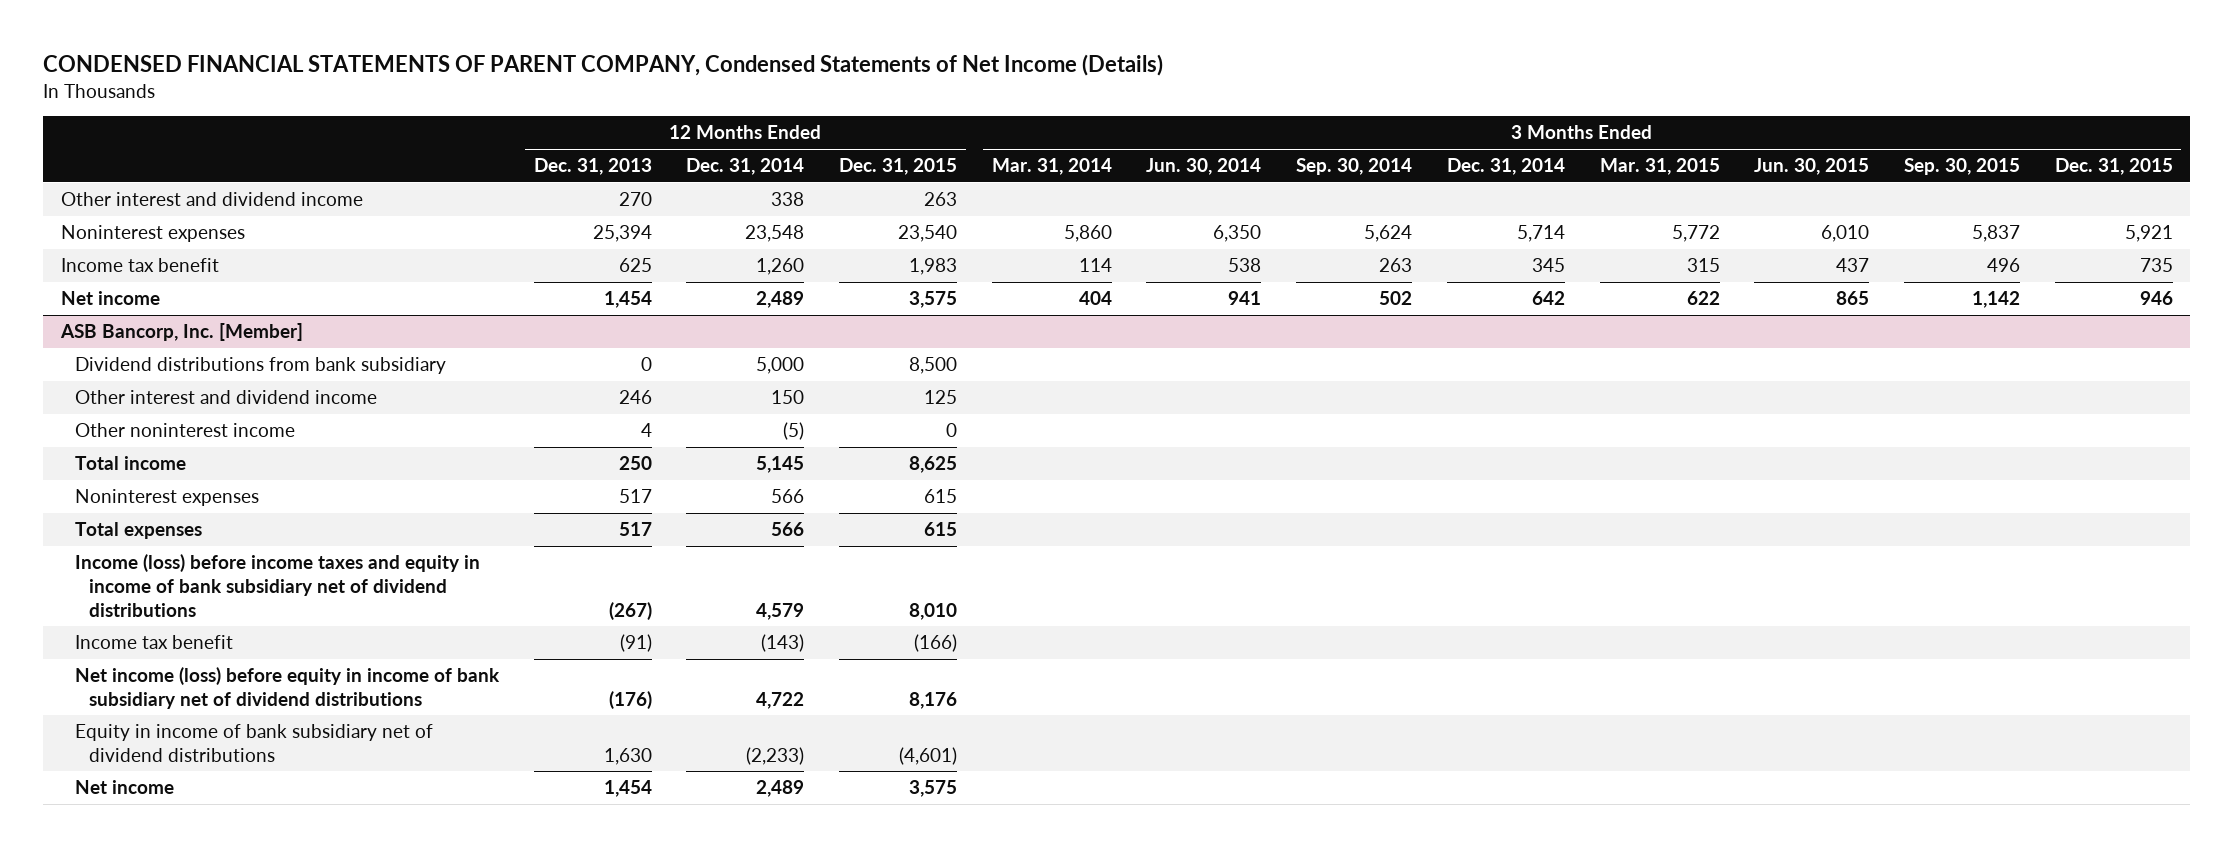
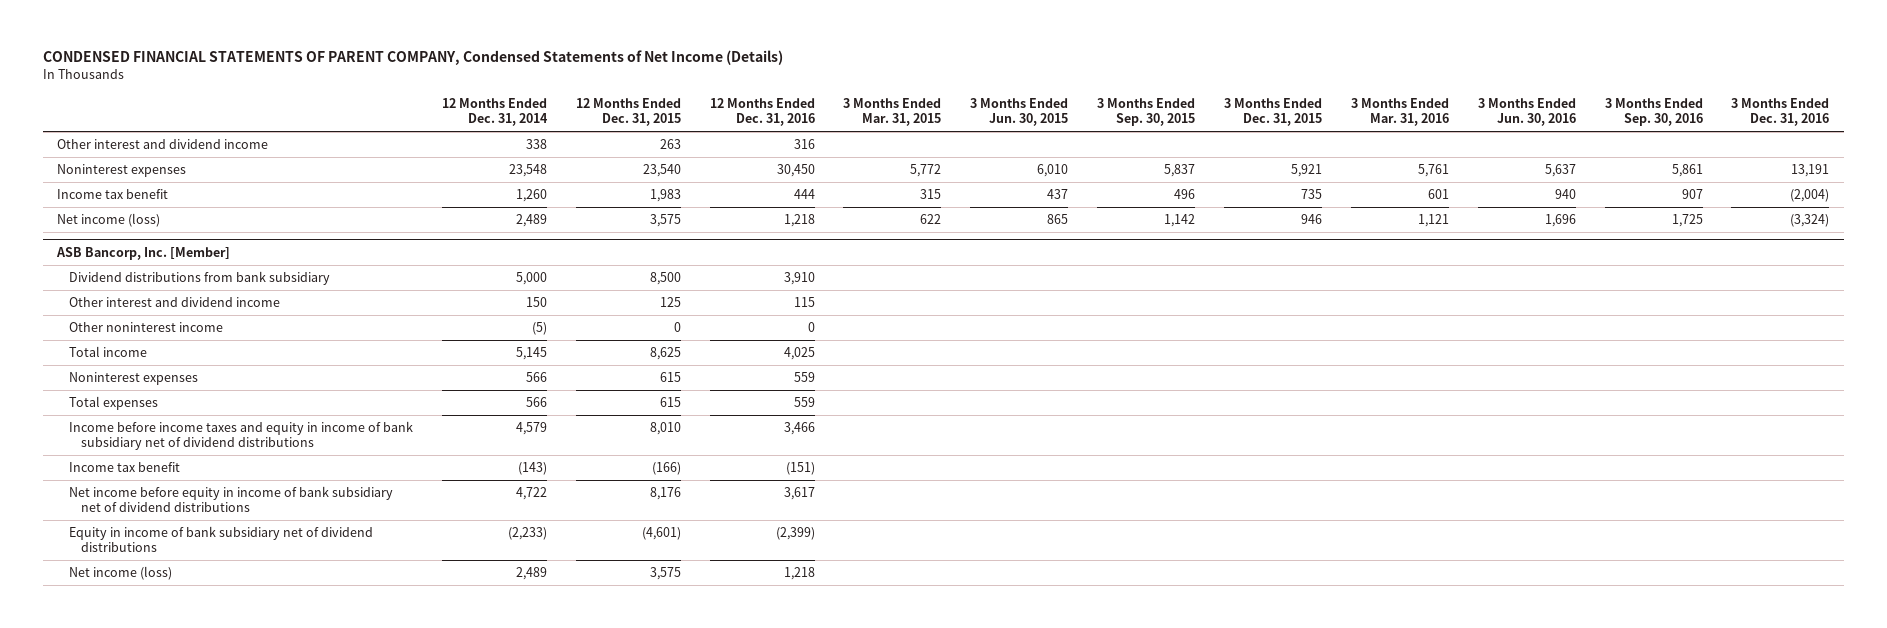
[533,158,652,176] Dec. 31, 2013 -> none
[991,158,1112,176] Mar. 31, 2014 -> none
[1146,158,1262,176] Jun. 30, 2014 -> none
[1296,158,1413,176] Sep. 30, 2014 -> none
[1446,158,1565,176] Dec. 31, 2014 -> none
none -> [709,98,815,127] 12 Months Ended Dec. 31, 2016
none -> [1350,98,1449,127] 3 Months Ended Mar. 31, 2016
none -> [1477,98,1576,127] 3 Months Ended Jun. 30, 2016
none -> [1604,98,1703,127] 3 Months Ended Sep. 30, 2016
none -> [1731,98,1830,127] 3 Months Ended Dec. 31, 2016
[60,291,160,306] Net income -> [57,212,161,227] Net income (loss)
[74,554,480,617] Income (loss) before income taxes and equity in income of bank subsidiary net of dividend distributions -> [69,420,414,451] Income before income taxes and equity in income of bank subsidiary net of dividend distributions
[74,667,500,709] Net income (loss) before equity in income of bank subsidiary net of dividend distributions -> [69,485,394,513] Net income before equity in income of bank subsidiary net of dividend distributions
[74,780,174,795] Net income -> [69,565,173,580] Net income (loss)

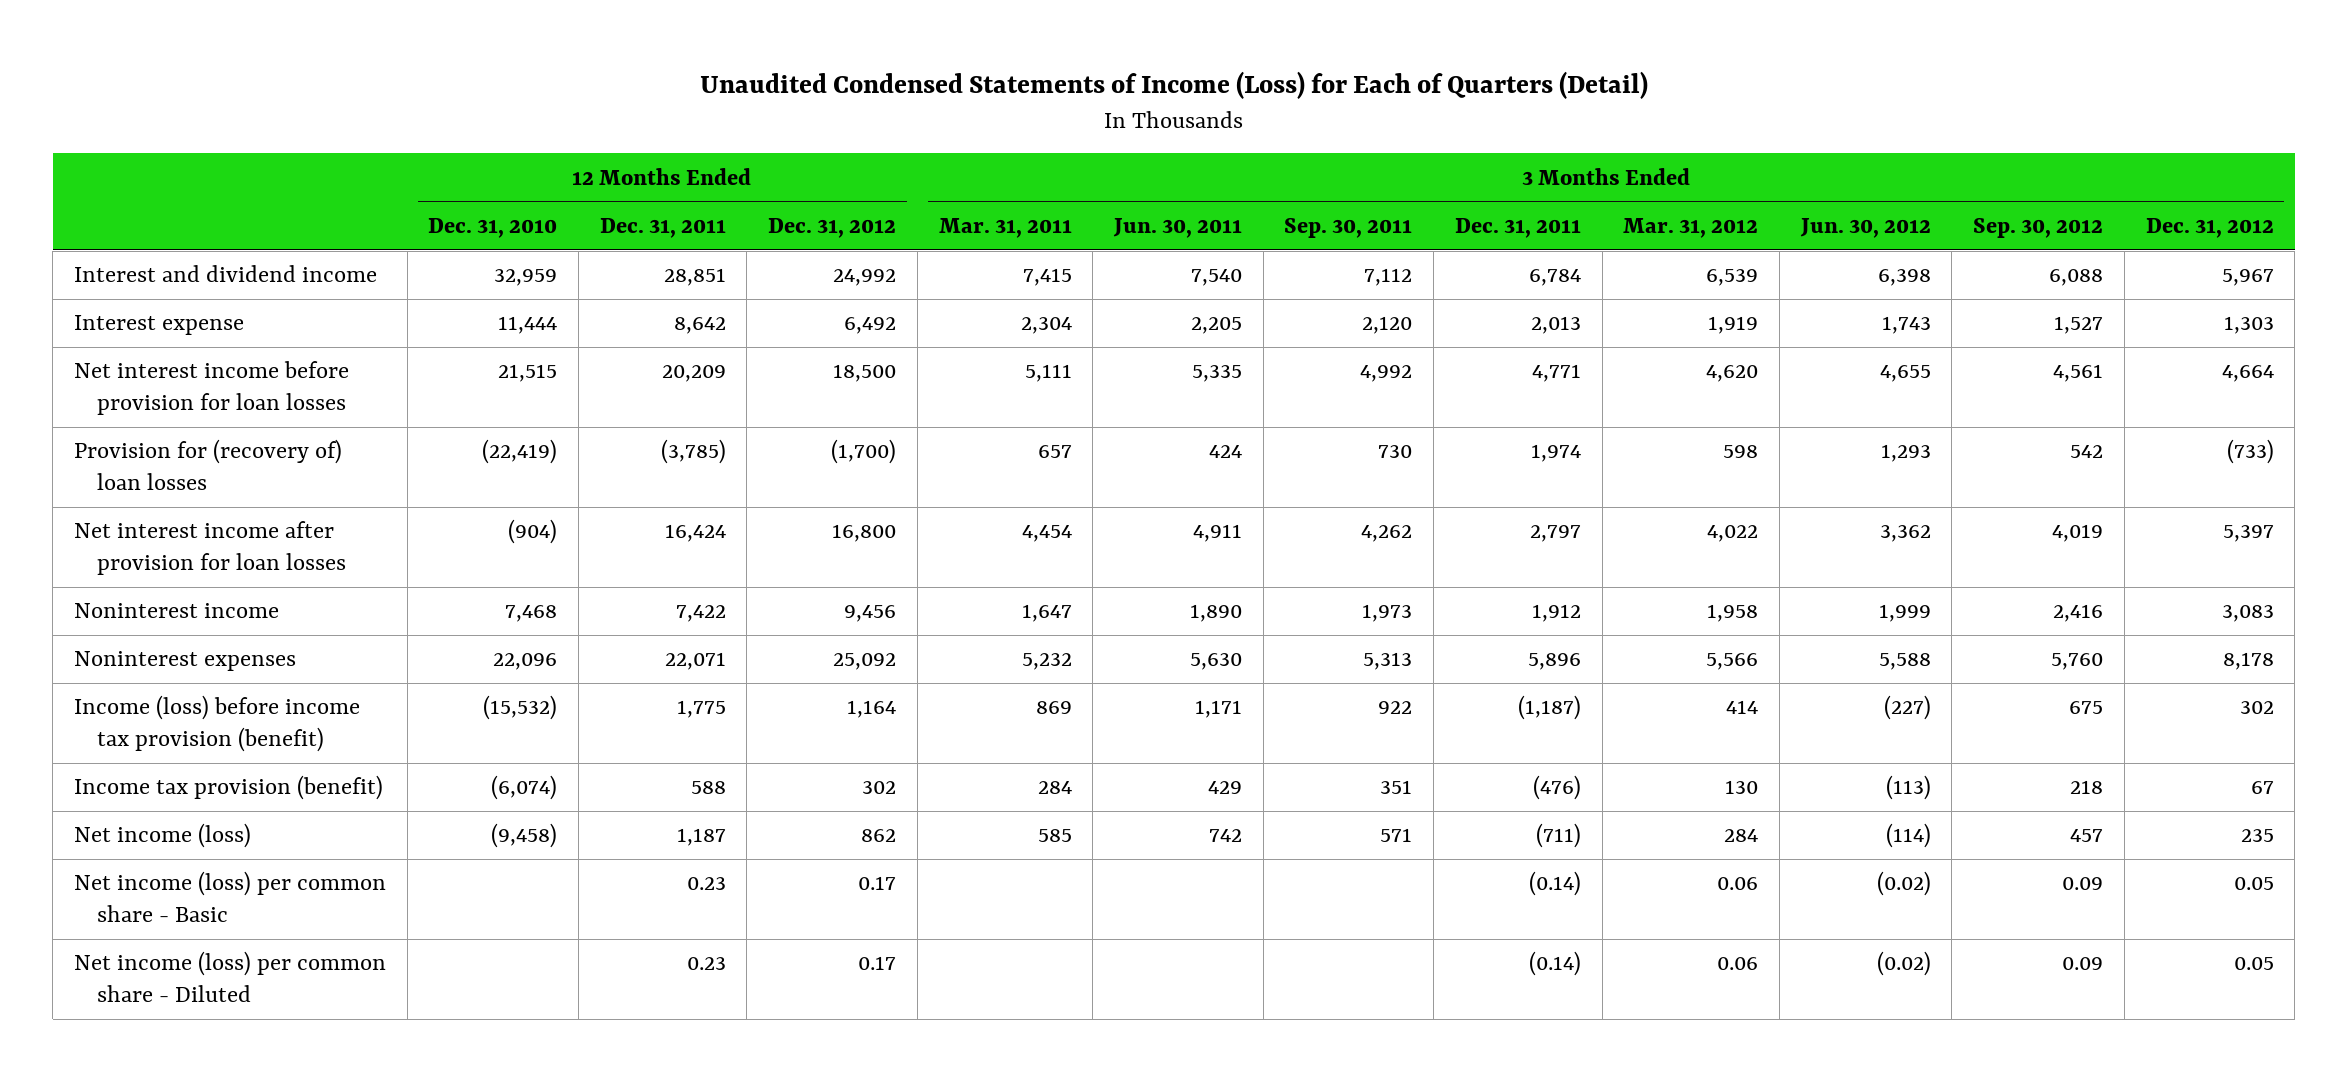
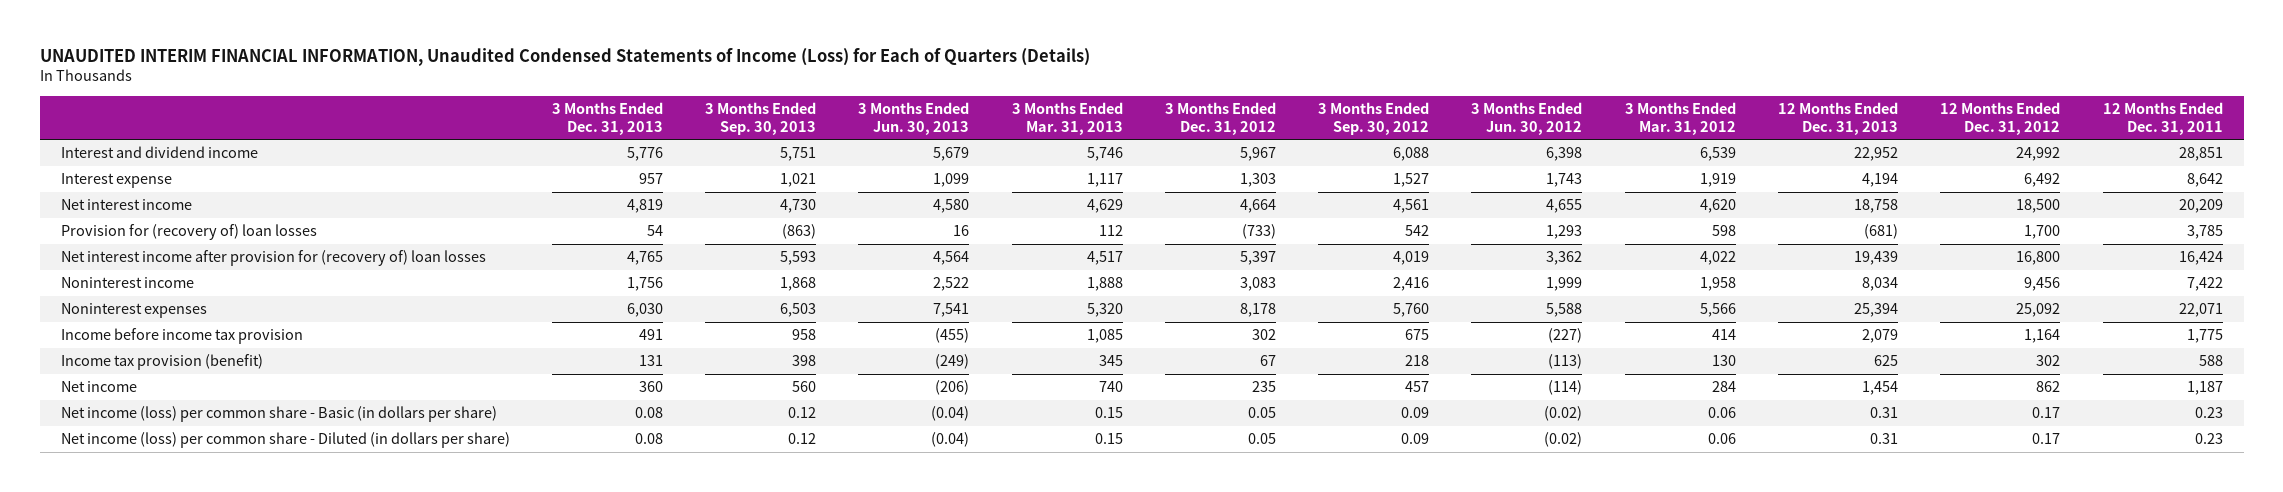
[699,70,1648,99] Unaudited Condensed Statements of Income (Loss) for Each of Quarters (Detail) -> [39,47,1090,66] UNAUDITED INTERIM FINANCIAL INFORMATION, Unaudited Condensed Statements of Income (Loss) for Each of Quarters (Details)
[428,217,558,238] Dec. 31, 2010 -> none
[938,217,1072,238] Mar. 31, 2011 -> none
[1112,217,1242,238] Jun. 30, 2011 -> none
[1284,217,1413,238] Sep. 30, 2011 -> none
[1454,217,1581,238] Dec. 31, 2011 -> none
none -> [551,101,663,135] 3 Months Ended Dec. 31, 2013
none -> [705,101,817,135] 3 Months Ended Sep. 30, 2013
none -> [858,101,970,135] 3 Months Ended Jun. 30, 2013
none -> [1011,101,1123,135] 3 Months Ended Mar. 31, 2013
none -> [1778,101,1899,135] 12 Months Ended Dec. 31, 2013
[73,361,349,415] Net interest income before provision for loan losses -> [60,199,192,211] Net interest income
[660,439,726,465] (3,785) -> [2186,225,2223,240] 3,785
[831,439,897,465] (1,700) -> [2024,225,2061,240] 1,700
[73,521,347,575] Net interest income after provision for loan losses -> [60,250,486,267] Net interest income after provision for (recovery of) loan losses
[73,695,360,752] Income (loss) before income tax provision (benefit) -> [60,328,303,345] Income before income tax provision
[73,823,251,849] Net income (loss) -> [60,381,137,393] Net income
[73,871,386,922] Net income (loss) per common share - Basic -> [60,406,497,423] Net income (loss) per common share - Basic (in dollars per share)
[73,951,386,1002] Net income (loss) per common share - Diluted -> [60,432,510,449] Net income (loss) per common share - Diluted (in dollars per share)

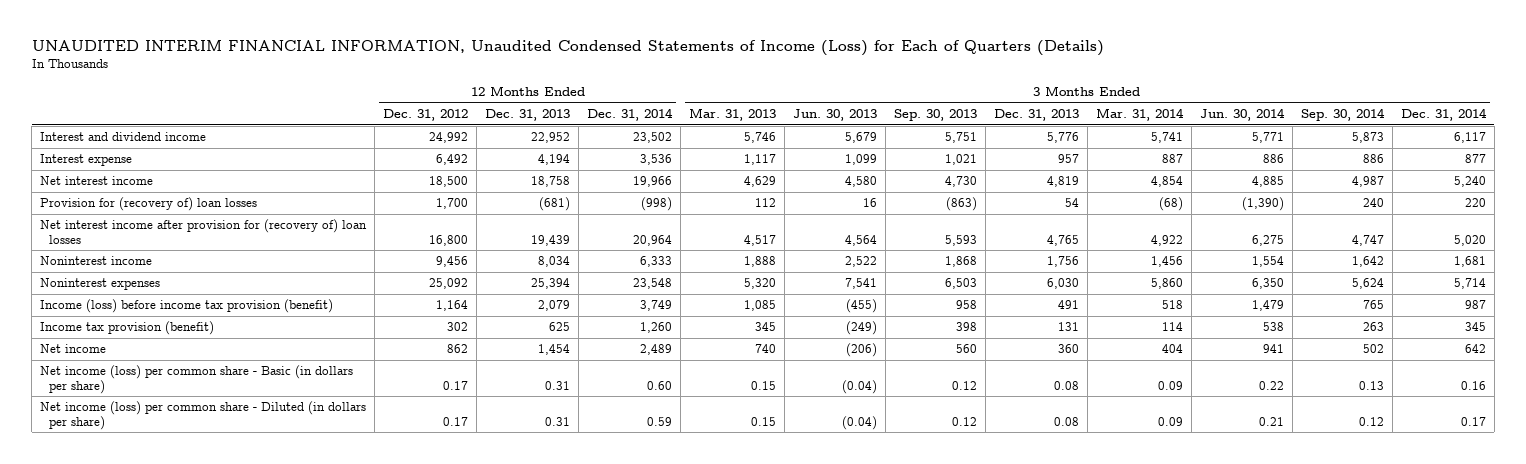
[1164,101,1276,135] 3 Months Ended Dec. 31, 2012 -> none
[1318,101,1430,135] 3 Months Ended Sep. 30, 2012 -> none
[1471,101,1583,135] 3 Months Ended Jun. 30, 2012 -> none
[1624,101,1736,135] 3 Months Ended Mar. 31, 2012 -> none
[2102,101,2223,135] 12 Months Ended Dec. 31, 2011 -> none
none -> [587,108,674,122] Dec. 31, 2014
none -> [1095,108,1184,122] Mar. 31, 2014
none -> [1199,108,1285,122] Jun. 30, 2014
none -> [1300,108,1385,122] Sep. 30, 2014
none -> [1400,108,1487,122] Dec. 31, 2014
[60,328,303,345] Income before income tax provision -> [40,299,334,314] Income (loss) before income tax provision (benefit)

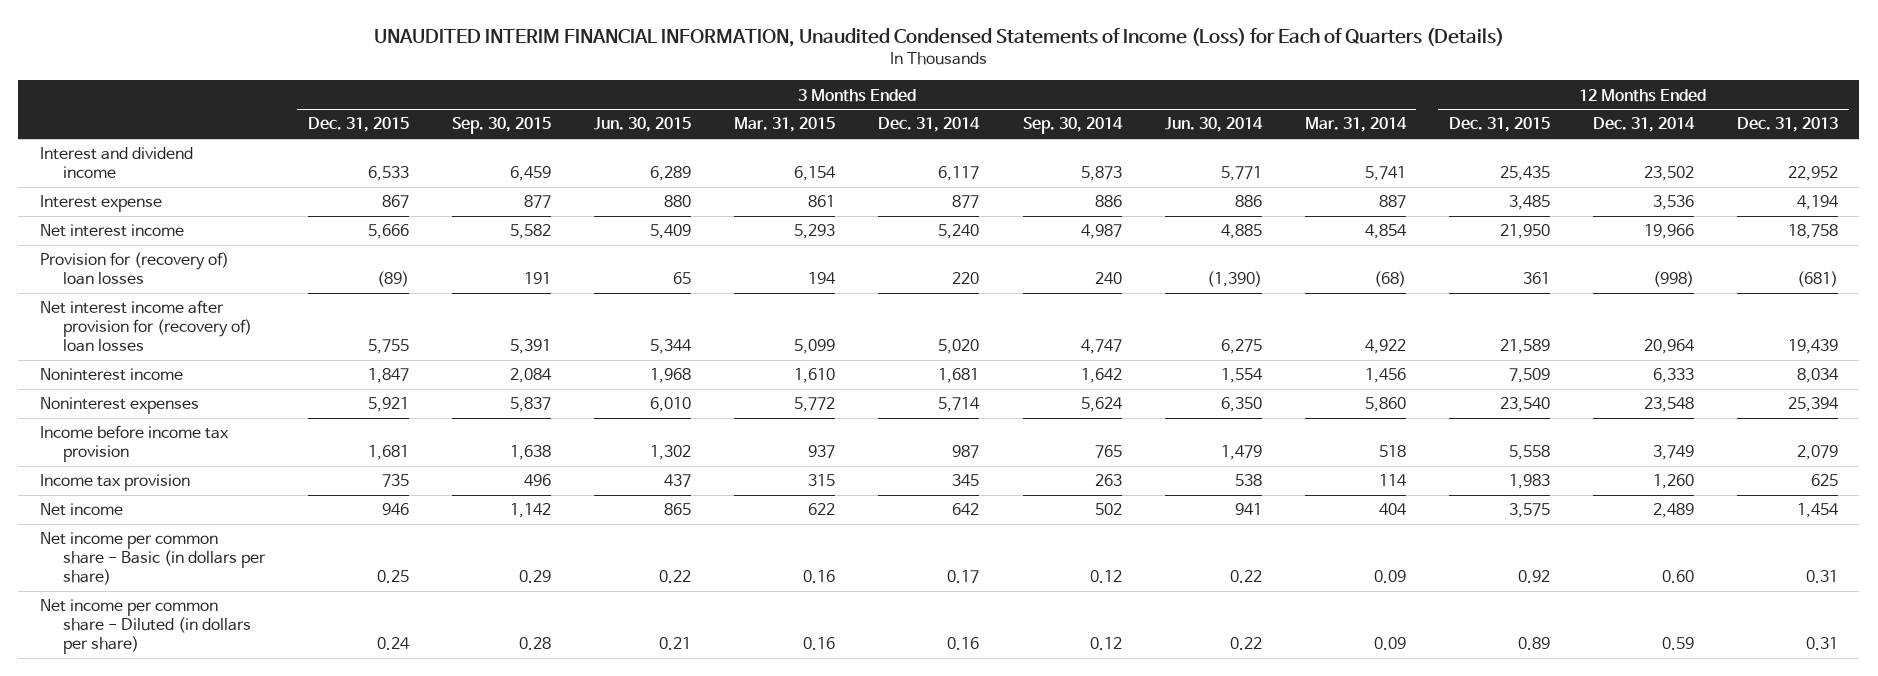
[383,109,469,122] Dec. 31, 2012 -> none
[689,108,777,122] Mar. 31, 2013 -> none
[793,109,878,122] Jun. 30, 2013 -> none
[893,109,977,122] Sep. 30, 2013 -> none
[993,109,1079,122] Dec. 31, 2013 -> none
none -> [308,117,410,133] Dec. 31, 2015
none -> [452,117,552,135] Sep. 30, 2015
none -> [594,117,692,133] Jun. 30, 2015
none -> [734,117,836,133] Mar. 31, 2015
none -> [1448,117,1550,133] Dec. 31, 2015
[40,299,334,314] Income (loss) before income tax provision (benefit) -> [39,425,229,463] Income before income tax provision
[40,321,215,336] Income tax provision (benefit) -> [39,474,190,492] Income tax provision
[40,365,354,394] Net income (loss) per common share - Basic (in dollars per share) -> [39,532,266,586] Net income per common share - Basic (in dollars per share)
[1358,380,1384,390] 0.13 -> [1089,570,1122,584] 0.12
[1460,380,1486,390] 0.16 -> [947,570,980,584] 0.17
[40,401,367,430] Net income (loss) per common share - Diluted (in dollars per share) -> [39,599,251,655] Net income per common share - Diluted (in dollars per share)
[1258,416,1284,426] 0.21 -> [1229,637,1262,651] 0.22
[1460,416,1486,426] 0.17 -> [947,637,980,651] 0.16

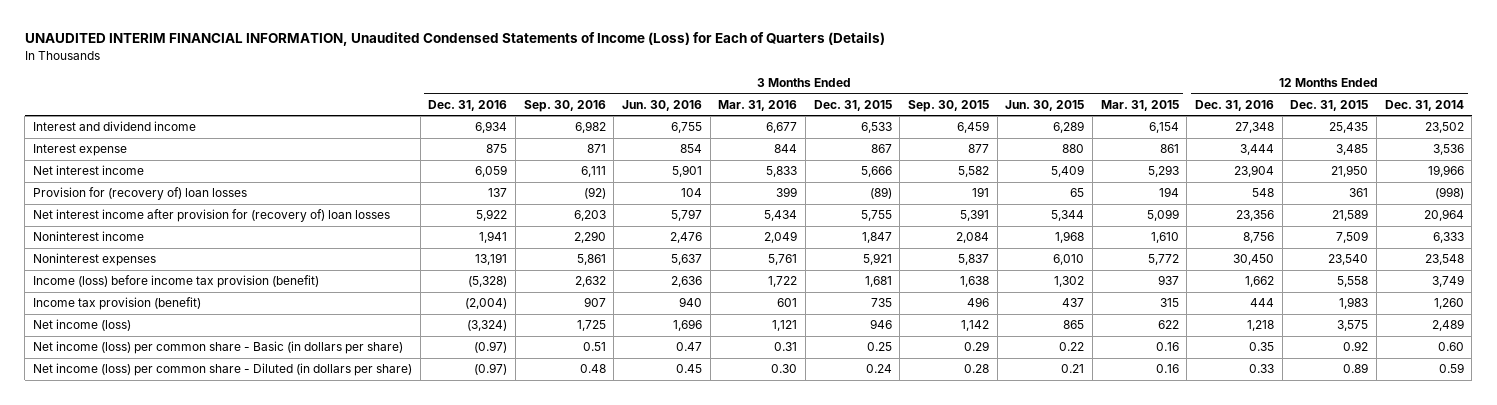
[878,117,981,133] Dec. 31, 2014 -> none
[1022,117,1123,135] Sep. 30, 2014 -> none
[1164,117,1263,133] Jun. 30, 2014 -> none
[1304,117,1407,133] Mar. 31, 2014 -> none
[1736,117,1838,133] Dec. 31, 2013 -> none
none -> [428,99,508,111] Dec. 31, 2016
none -> [523,99,606,112] Sep. 30, 2016
none -> [622,99,703,111] Jun. 30, 2016
none -> [718,99,798,111] Mar. 31, 2016
none -> [1194,99,1274,111] Dec. 31, 2016
[39,425,229,463] Income before income tax provision -> [33,275,320,289] Income (loss) before income tax provision (benefit)
[39,474,190,492] Income tax provision -> [33,297,202,311] Income tax provision (benefit)
[39,503,123,517] Net income -> [33,319,132,332] Net income (loss)
[39,532,266,586] Net income per common share - Basic (in dollars per share) -> [33,341,404,355] Net income (loss) per common share - Basic (in dollars per share)
[39,599,251,655] Net income per common share - Diluted (in dollars per share) -> [33,363,413,377] Net income (loss) per common share - Diluted (in dollars per share)

